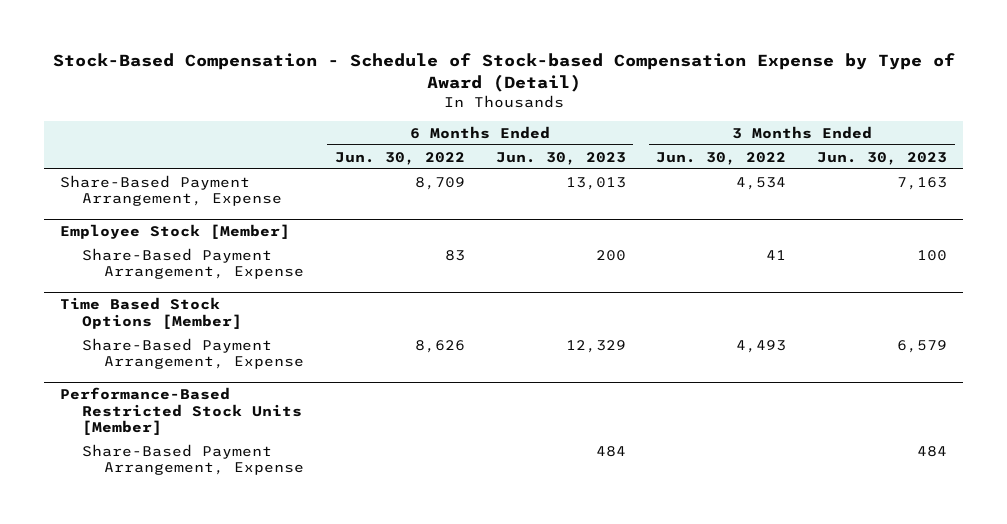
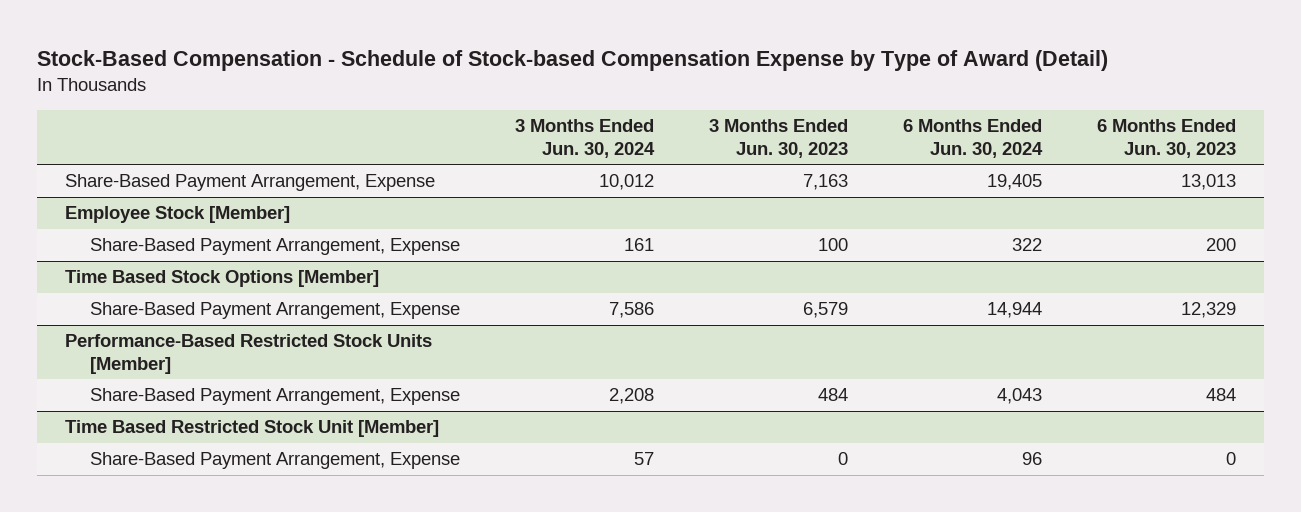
[334,151,465,165] Jun. 30, 2022 -> none
[656,151,787,165] Jun. 30, 2022 -> none
none -> [514,119,655,158] 3 Months Ended Jun. 30, 2024
none -> [902,119,1043,158] 6 Months Ended Jun. 30, 2024
none -> [64,420,439,438] Time Based Restricted Stock Unit [Member]
none -> [89,452,460,470] Share-Based Payment Arrangement, Expense

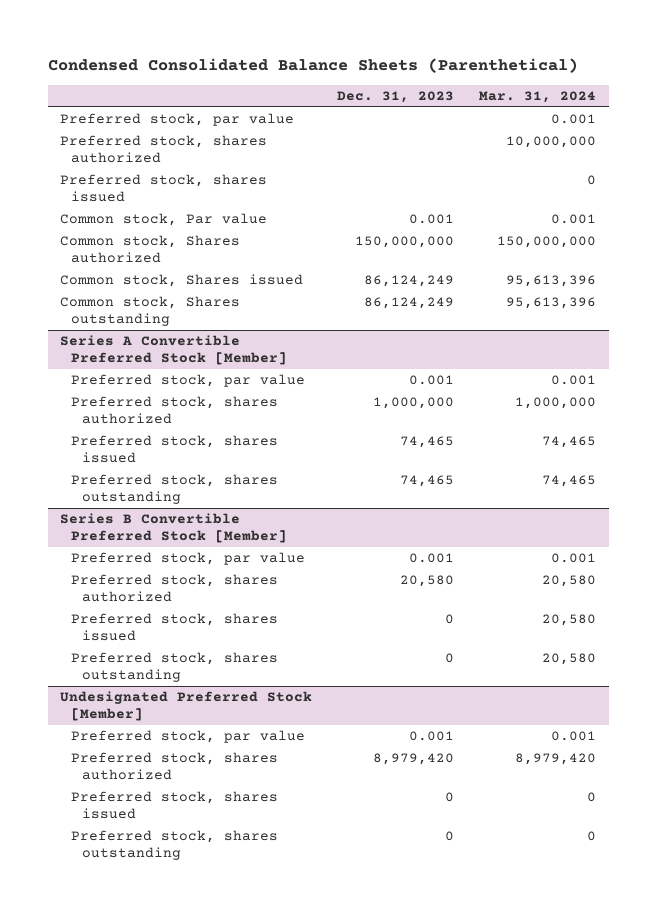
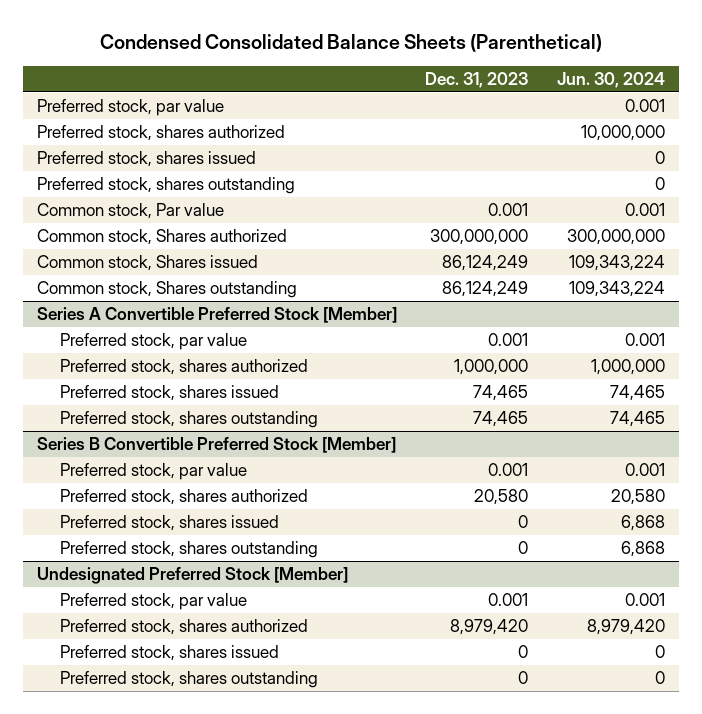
[479,90,597,103] Mar. 31, 2024 -> none
none -> [557,71,666,88] Jun. 30, 2024
none -> [36,177,295,195] Preferred stock, shares outstanding
[355,236,455,249] 150,000,000 -> [430,229,529,246] 300,000,000

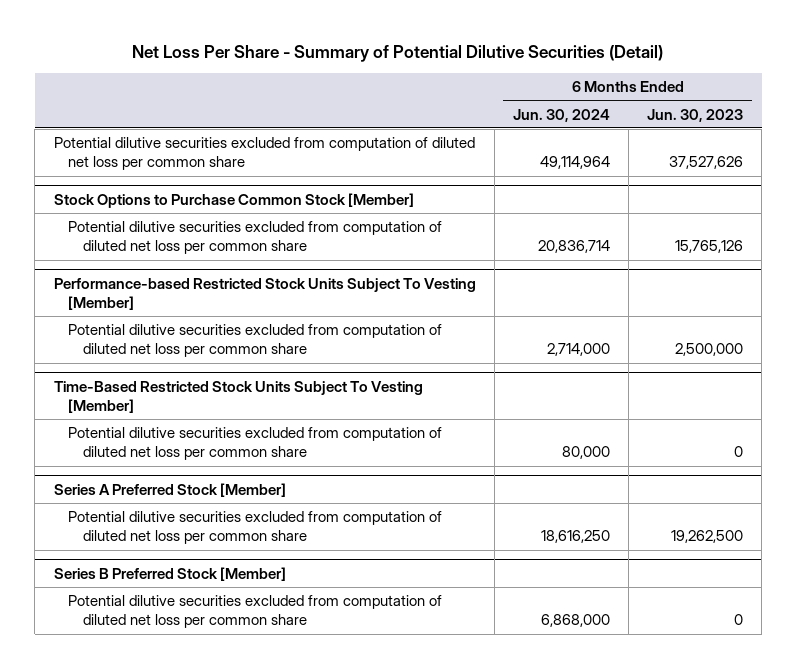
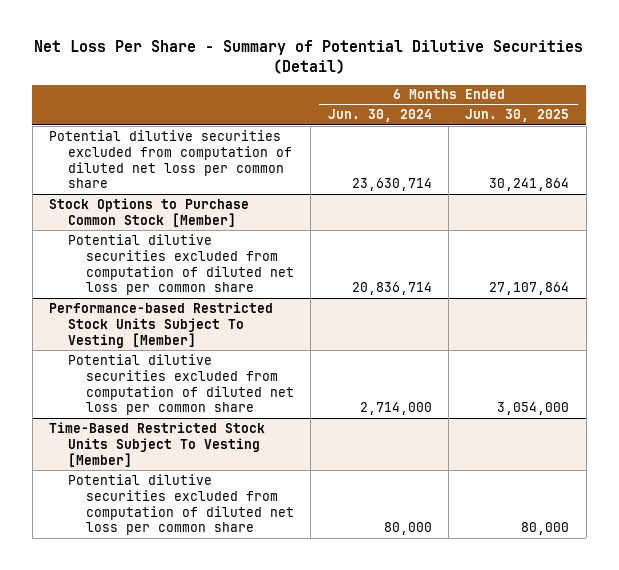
[647,108,744,122] Jun. 30, 2023 -> none
none -> [465,109,570,123] Jun. 30, 2025
[539,156,610,170] 49,114,964 -> [351,178,432,192] 23,630,714
[53,482,286,497] Series A Preferred Stock [Member] -> none
[68,511,443,545] Potential dilutive securities excluded from computation of diluted net loss per common share -> none
[53,566,286,581] Series B Preferred Stock [Member] -> none
[68,595,443,629] Potential dilutive securities excluded from computation of diluted net loss per common share -> none

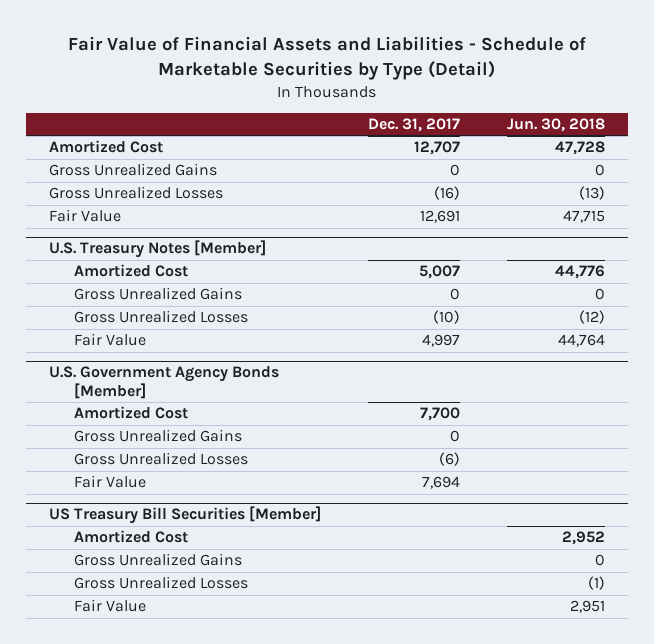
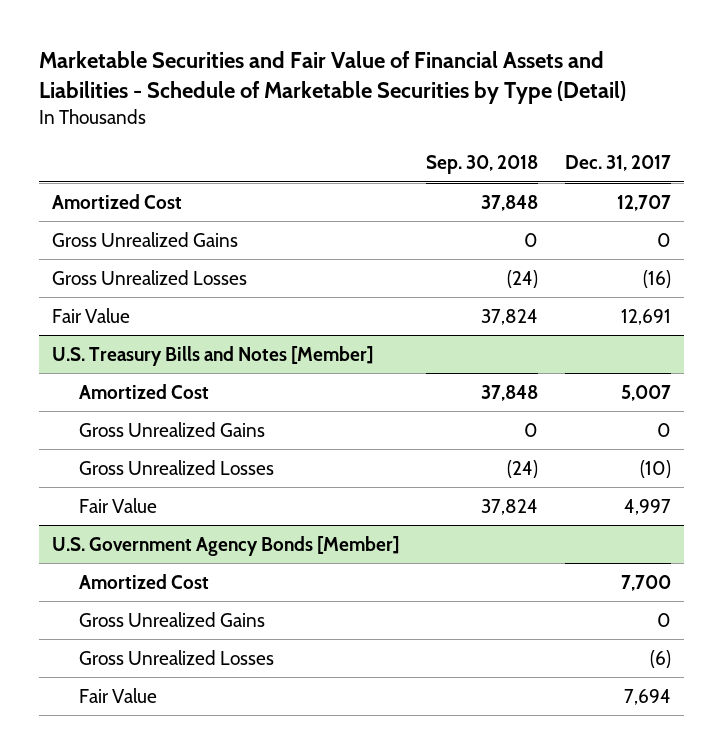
[68,36,587,81] Fair Value of Financial Assets and Liabilities - Schedule of Marketable Securities by Type (Detail) -> [38,51,626,105] Marketable Securities and Fair Value of Financial Assets and Liabilities - Schedule of Marketable Securities by Type (Detail)
[506,117,605,132] Jun. 30, 2018 -> none
none -> [425,155,538,175] Sep. 30, 2018
[49,240,267,259] U.S. Treasury Notes [Member] -> [51,345,373,366] U.S. Treasury Bills and Notes [Member]
[49,506,322,525] US Treasury Bill Securities [Member] -> none
[73,530,188,544] Amortized Cost -> none
[73,553,242,567] Gross Unrealized Gains -> none
[73,576,248,590] Gross Unrealized Losses -> none
[73,599,146,613] Fair Value -> none

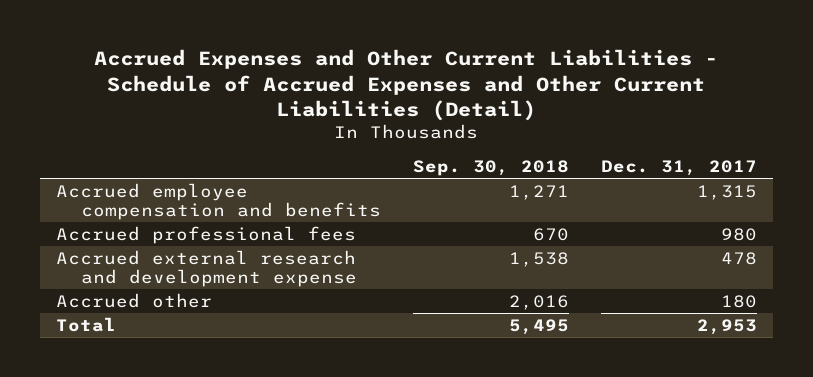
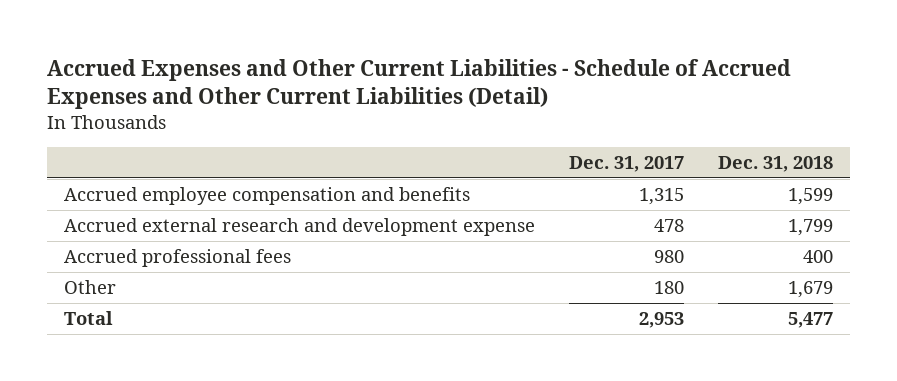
[413,160,570,177] Sep. 30, 2018 -> none
none -> [718,156,834,173] Dec. 31, 2018
[55,225,356,244] Accrued professional fees -> [64,248,292,267] Accrued professional fees
[55,292,212,308] Accrued other -> [64,279,117,294] Other

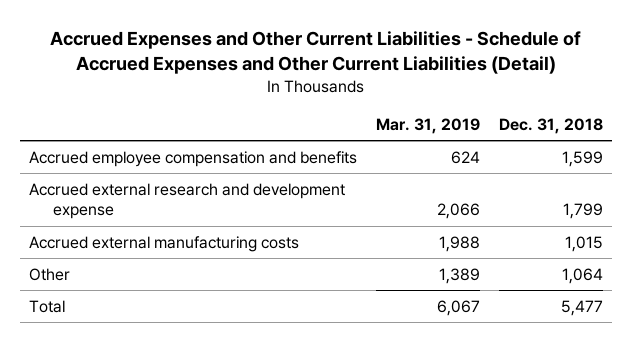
[569,156,685,173] Dec. 31, 2017 -> none
none -> [376,117,481,134] Mar. 31, 2019
[64,248,292,267] Accrued professional fees -> none
none -> [29,235,300,252] Accrued external manufacturing costs
[788,280,834,298] 1,679 -> [561,267,603,284] 1,064

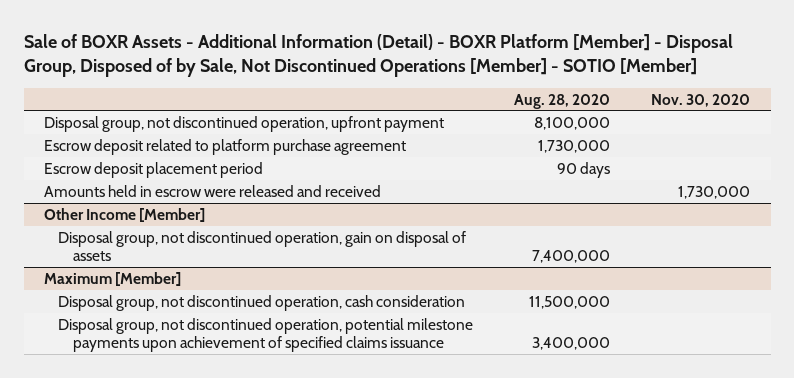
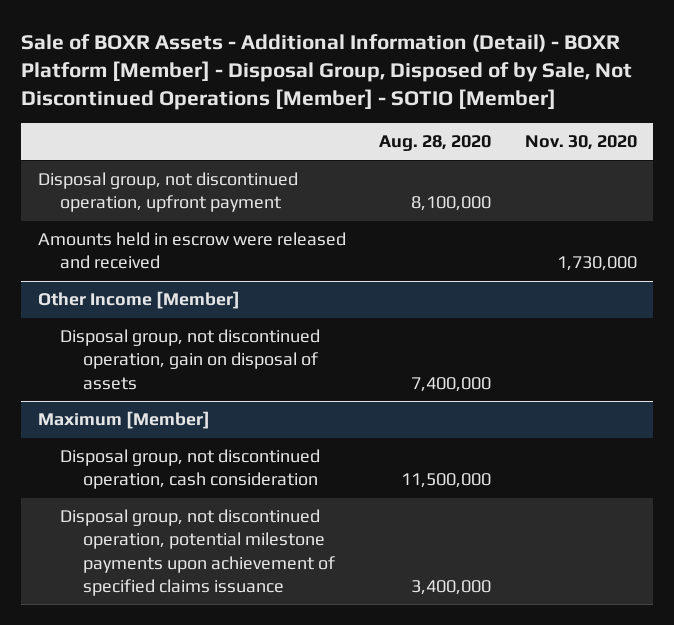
[43,138,406,155] Escrow deposit related to platform purchase agreement -> none
[43,161,263,178] Escrow deposit placement period -> none

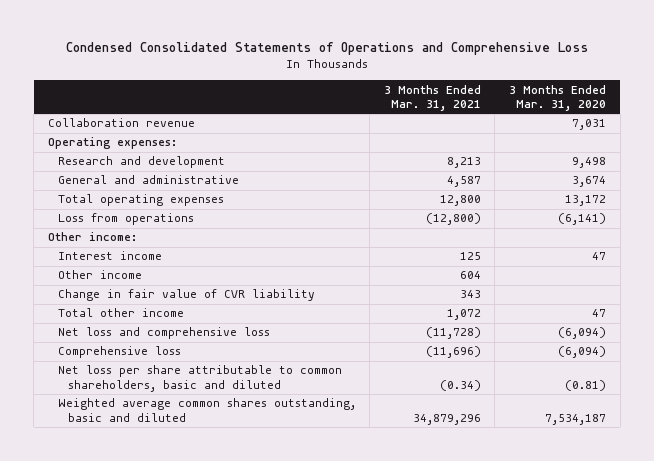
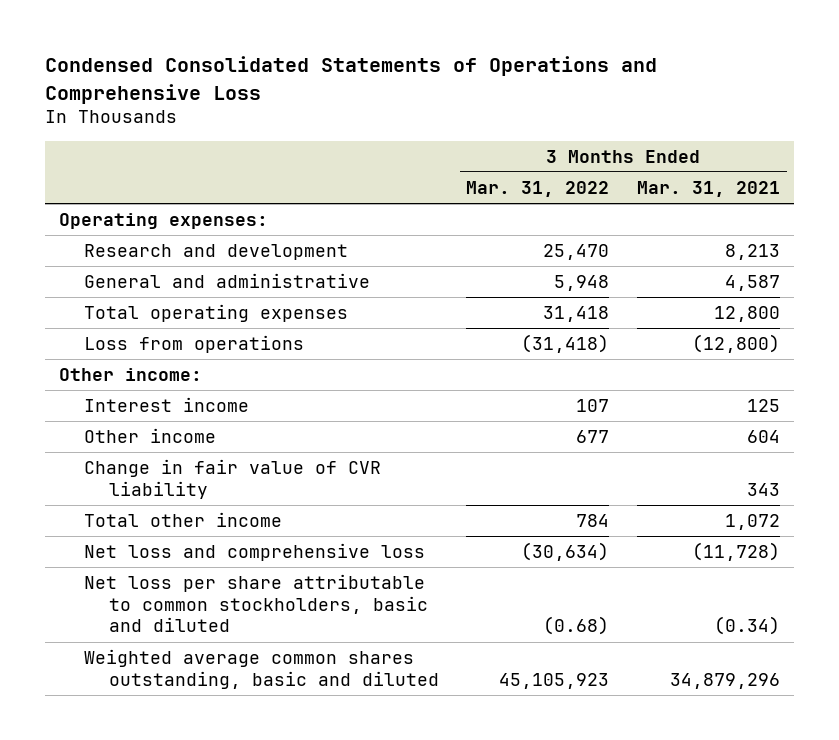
[509,84,607,111] 3 Months Ended Mar. 31, 2020 -> none
none -> [466,181,610,198] Mar. 31, 2022
[47,118,195,128] Collaboration revenue -> none
[57,346,181,359] Comprehensive loss -> none
[57,365,342,392] Net loss per share attributable to common shareholders, basic and diluted -> [83,574,428,633] Net loss per share attributable to common stockholders, basic and diluted

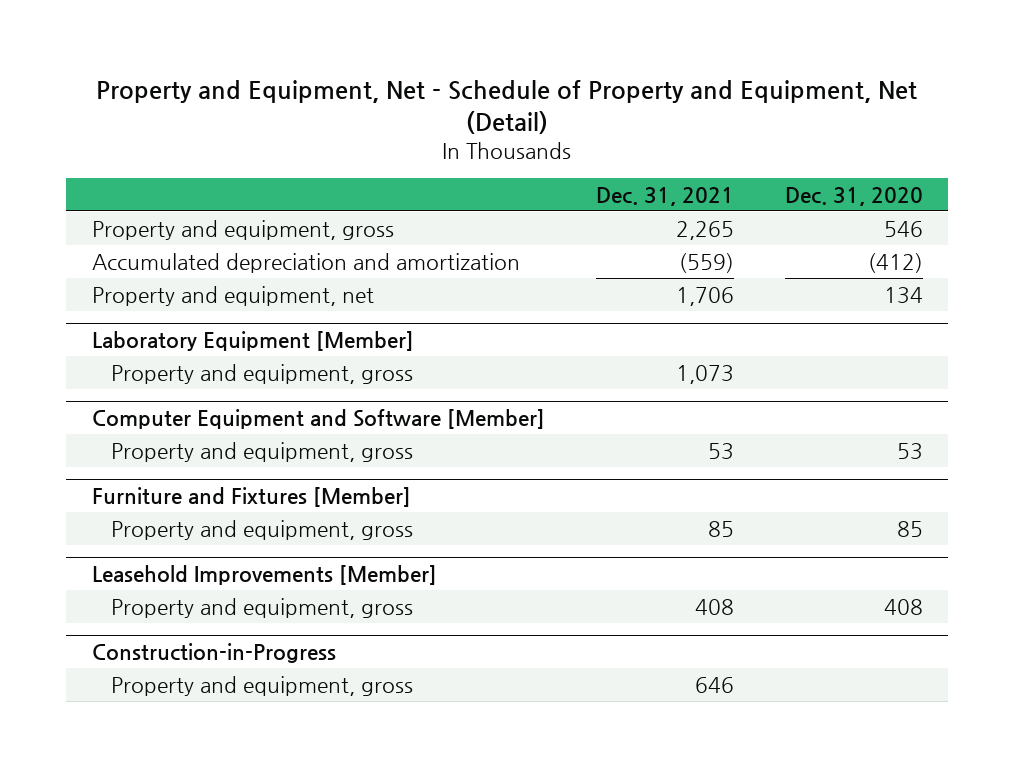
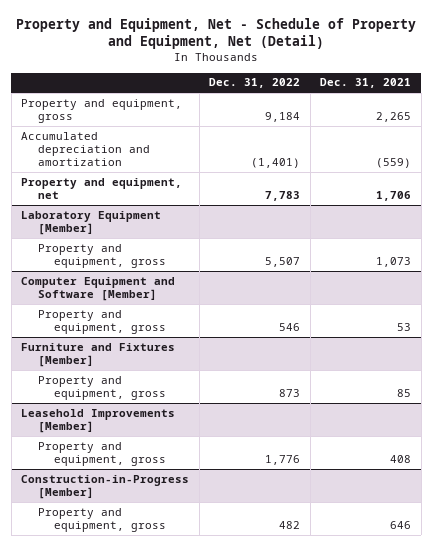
[784,186,923,206] Dec. 31, 2020 -> none
none -> [209,78,301,89] Dec. 31, 2022
[91,643,336,664] Construction-in-Progress -> [21,474,190,499] Construction-in-Progress [Member]

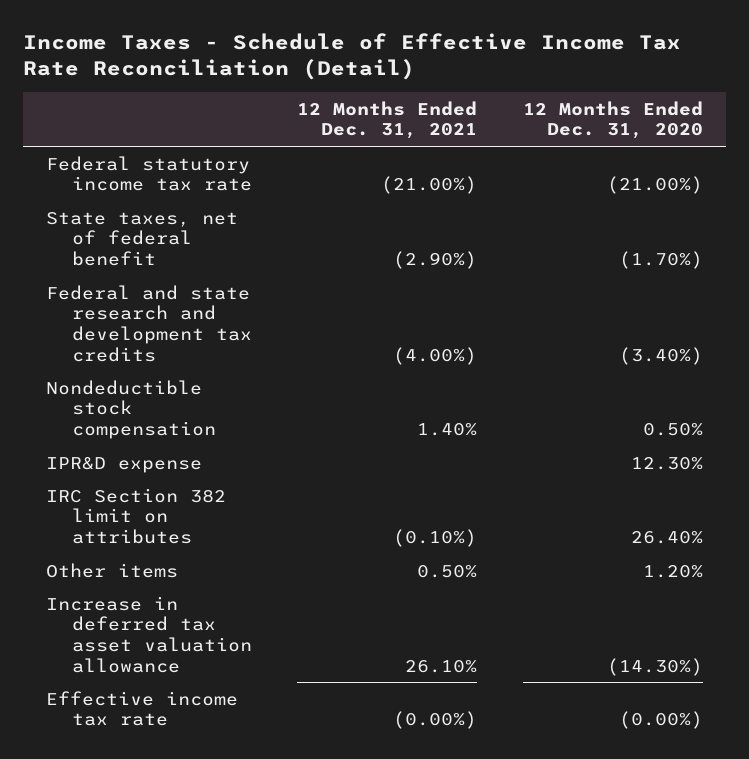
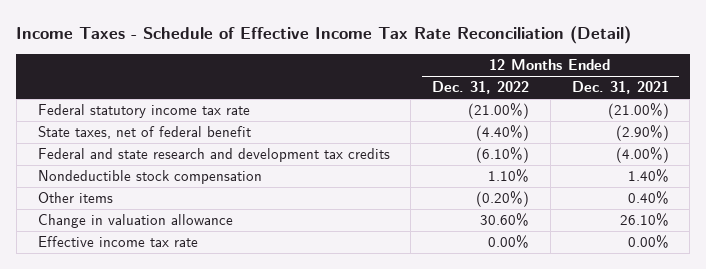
[522,100,703,140] 12 Months Ended Dec. 31, 2020 -> none
none -> [432,81,530,95] Dec. 31, 2022
[45,456,202,473] IPR&D expense -> none
[45,487,226,544] IRC Section 382 limit on attributes -> none
[417,564,478,578] 0.50% -> [627,191,669,205] 0.40%
[45,595,252,673] Increase in deferred tax asset valuation allowance -> [37,214,233,229] Change in valuation allowance
[393,711,478,730] (0.00%) -> [627,235,669,249] 0.00%

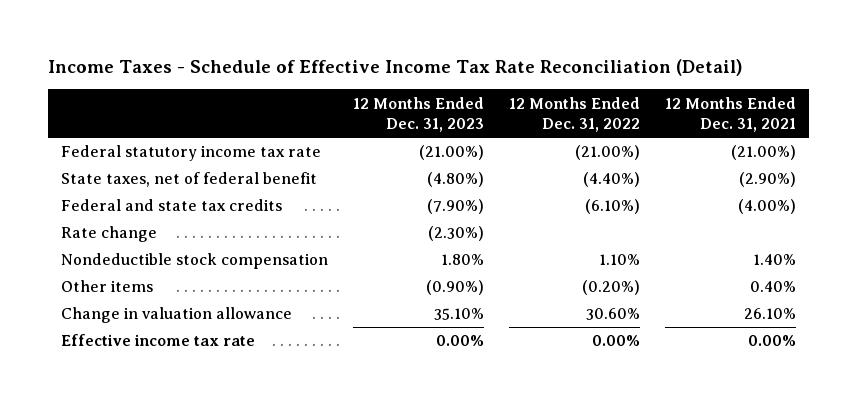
none -> [352,96,484,132] 12 Months Ended Dec. 31, 2023
[37,148,390,163] Federal and state research and development tax credits -> [60,199,282,212] Federal and state tax credits
none -> [60,226,157,243] Rate change

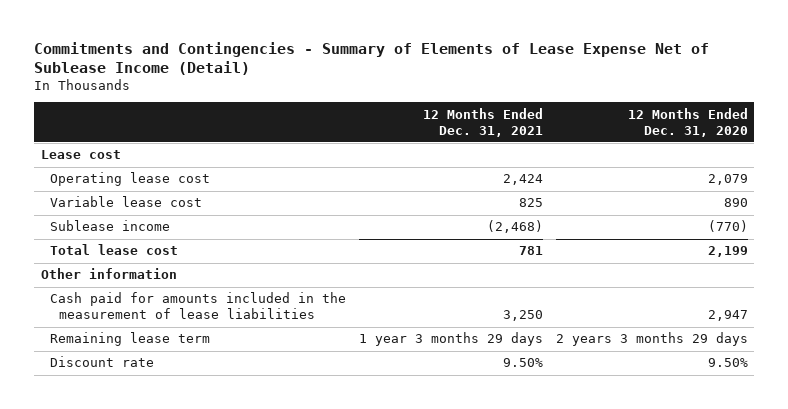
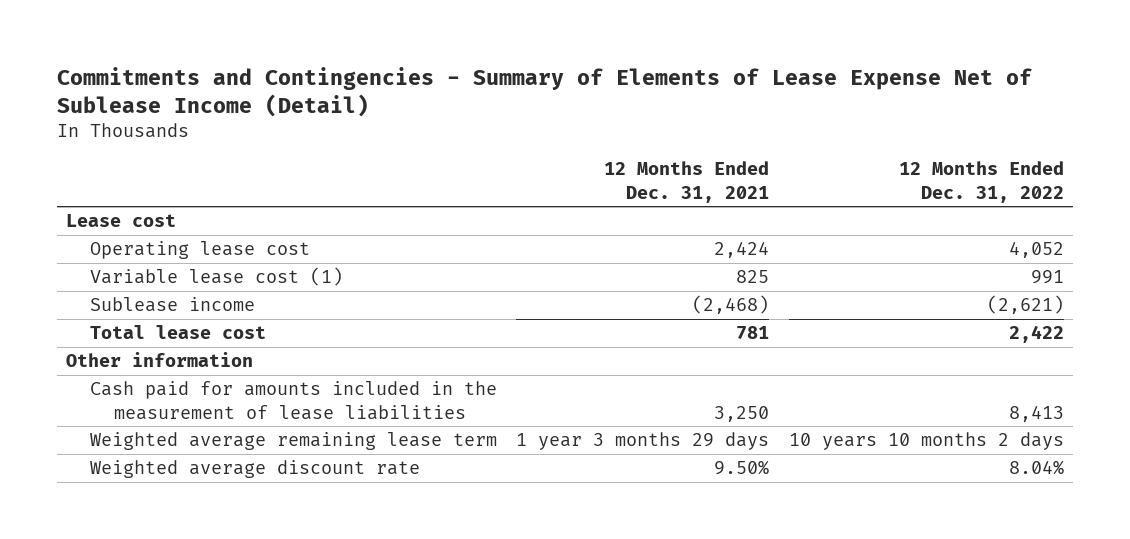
[627,107,748,137] 12 Months Ended Dec. 31, 2020 -> none
none -> [898,161,1064,203] 12 Months Ended Dec. 31, 2022
[49,196,202,208] Variable lease cost -> [90,267,344,287] Variable lease cost (1)
[49,332,210,347] Remaining lease term -> [90,432,498,451] Weighted average remaining lease term
[49,356,154,368] Discount rate -> [90,460,421,479] Weighted average discount rate

